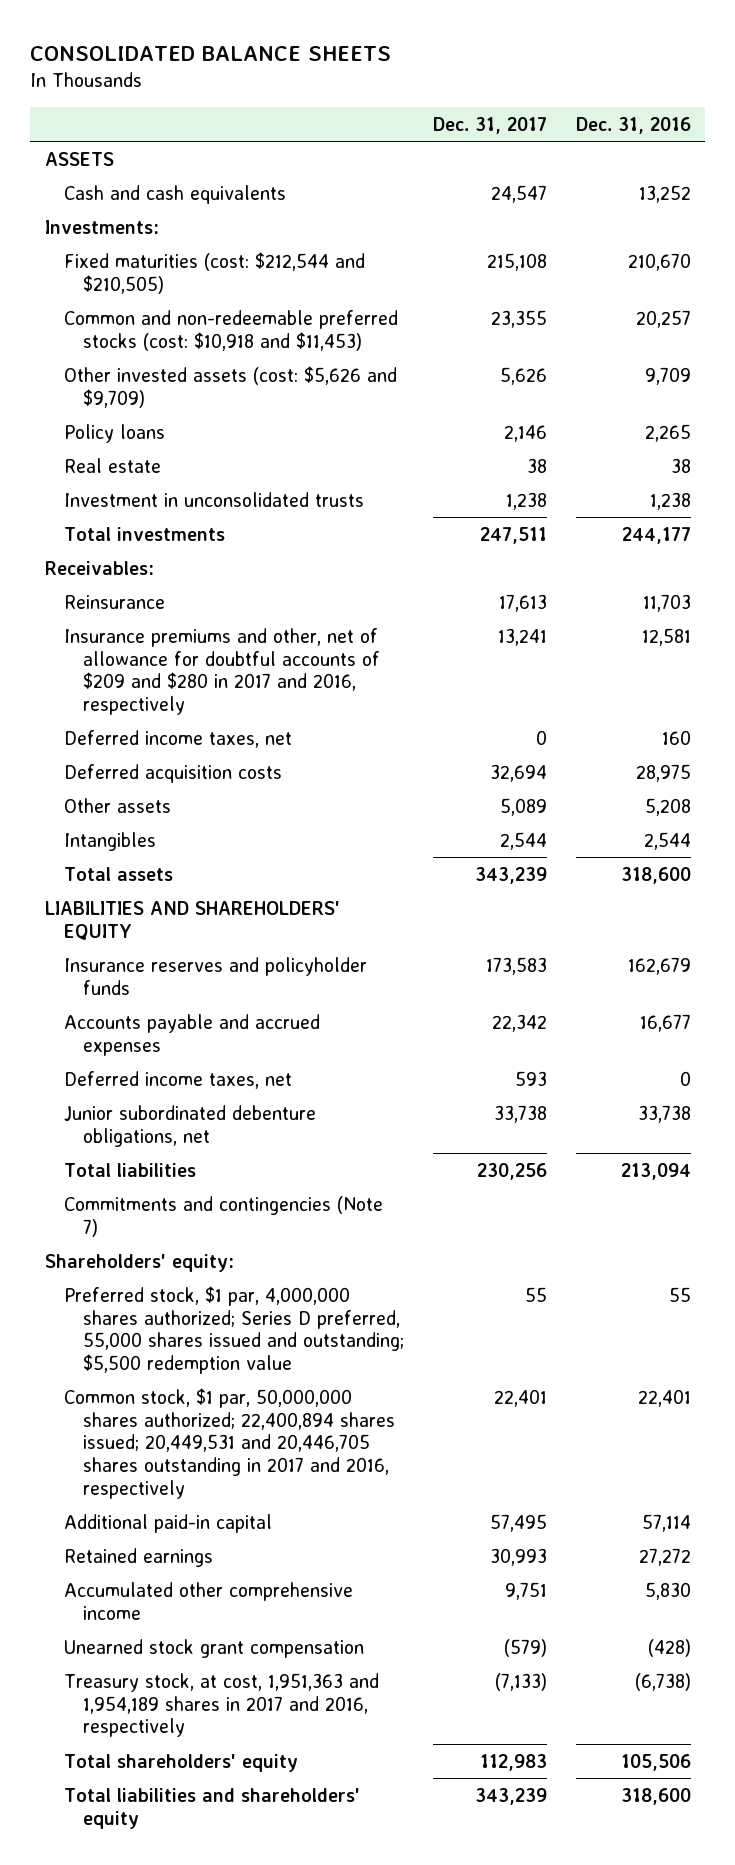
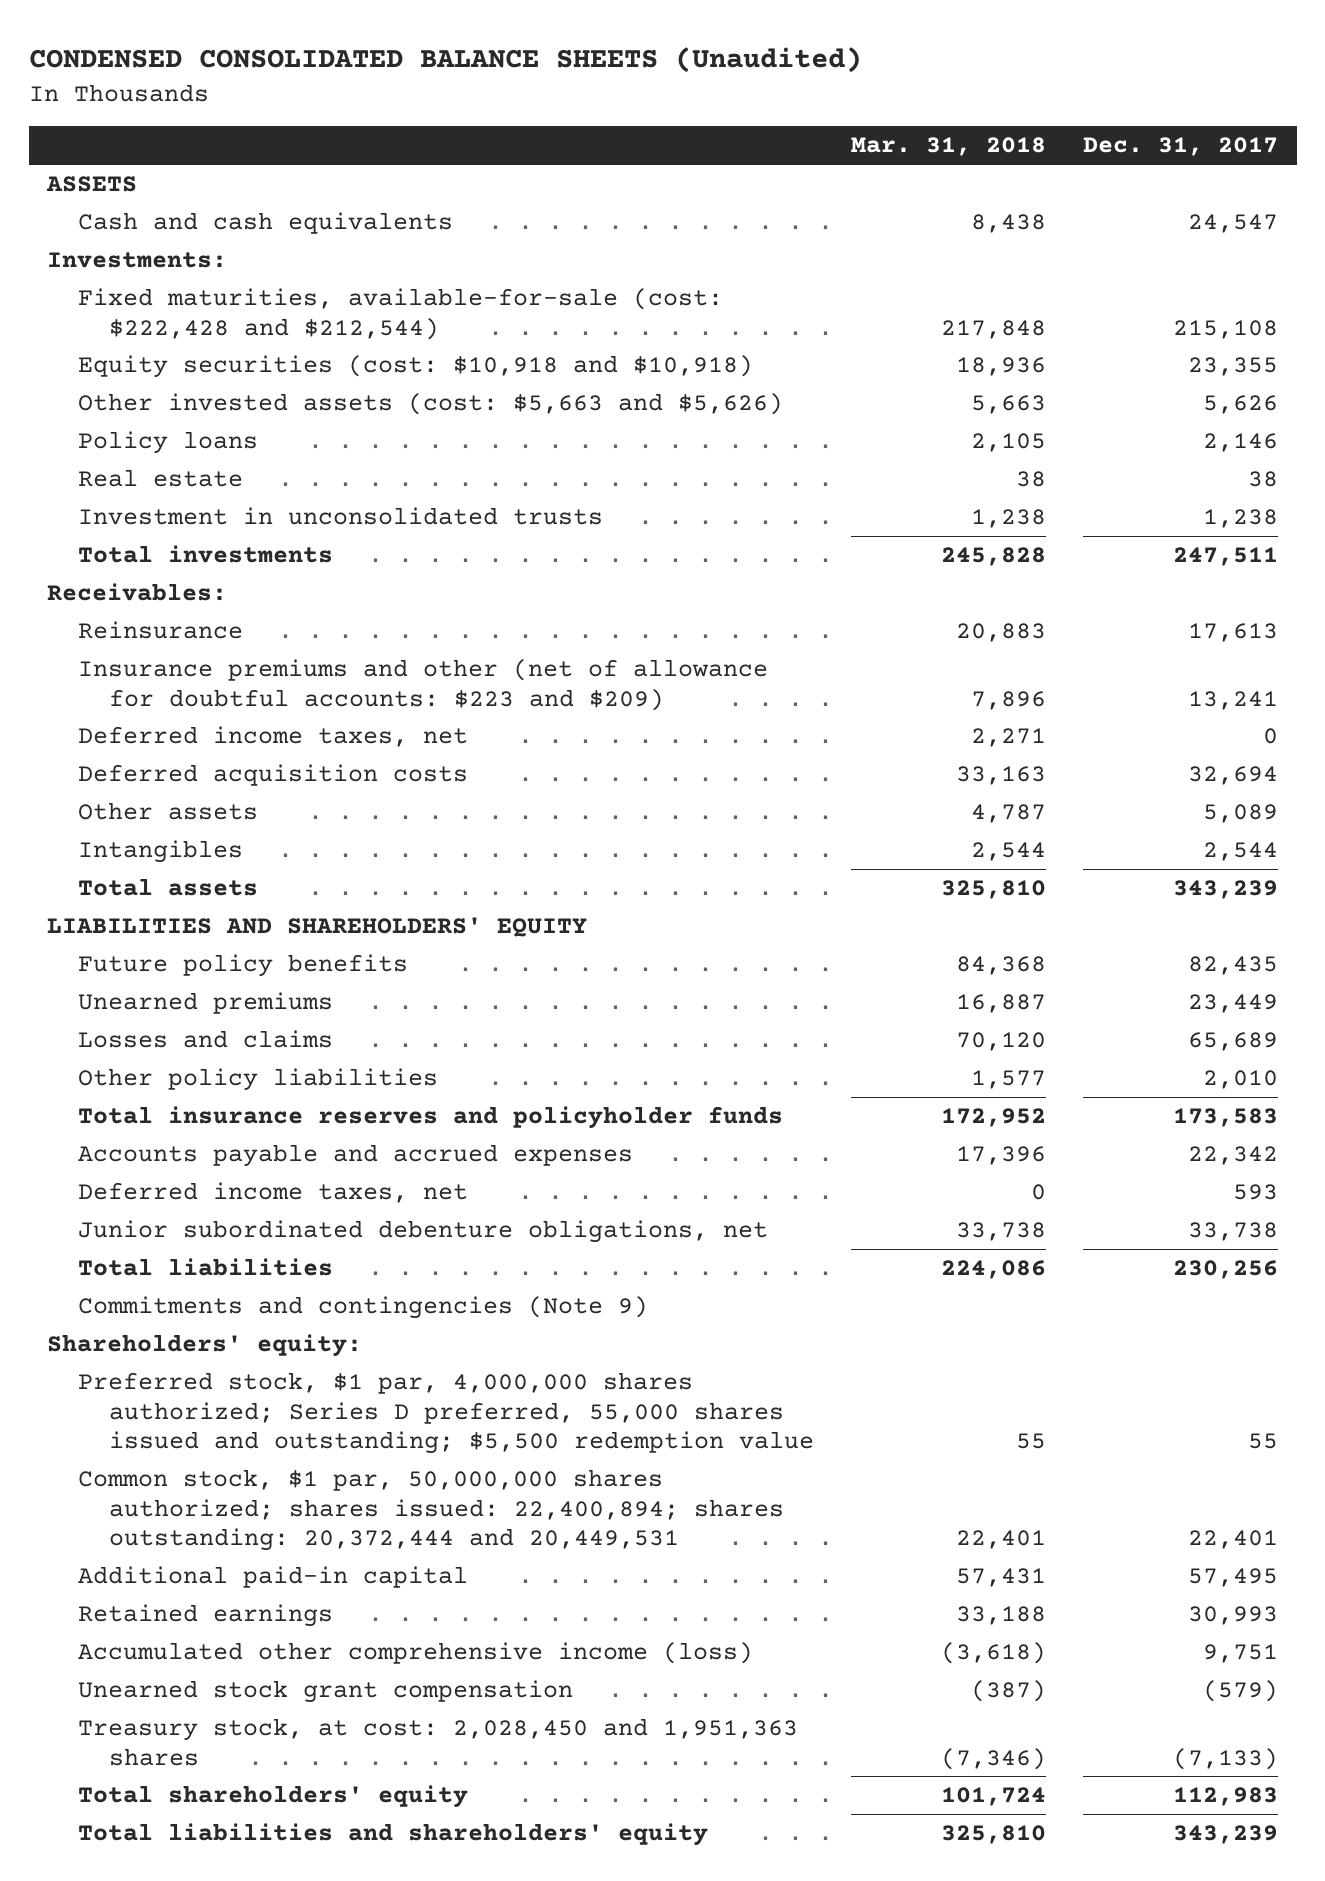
[30,45,392,61] CONSOLIDATED BALANCE SHEETS -> [28,47,862,74] CONDENSED CONSOLIDATED BALANCE SHEETS (Unaudited)
[575,116,691,134] Dec. 31, 2016 -> none
none -> [851,137,1047,157] Mar. 31, 2018
[63,251,365,294] Fixed maturities (cost: $212,544 and $210,505) -> [78,288,724,340] Fixed maturities, available-for-sale (cost: $222,428 and $212,544)
[63,309,398,351] Common and non-redeemable preferred stocks (cost: $10,918 and $11,453) -> [78,355,754,379] Equity securities (cost: $10,918 and $10,918)
[63,365,397,408] Other invested assets (cost: $5,626 and $9,709) -> [78,393,784,416] Other invested assets (cost: $5,663 and $5,626)
[63,627,381,716] Insurance premiums and other, net of allowance for doubtful accounts of $209 and $280 in 2017 and 2016, respectively -> [78,659,769,711] Insurance premiums and other (net of allowance for doubtful accounts: $223 and $209)
none -> [78,954,409,978] Future policy benefits
none -> [78,992,334,1015] Unearned premiums
none -> [78,1030,334,1049] Losses and claims
none -> [78,1068,439,1092] Other policy liabilities
[63,956,367,995] Insurance reserves and policyholder funds -> [78,1106,784,1130] Total insurance reserves and policyholder funds
[63,1195,383,1237] Commitments and contingencies (Note 7) -> [78,1296,649,1320] Commitments and contingencies (Note 9)
[63,1387,396,1499] Common stock, $1 par, 50,000,000 shares authorized; 22,400,894 shares issued; 20,449,531 and 20,446,705 shares outstanding in 2017 and 2016, respectively -> [78,1469,785,1552] Common stock, $1 par, 50,000,000 shares authorized; shares issued: 22,400,894; shares outstanding: 20,372,444 and 20,449,531
[63,1581,353,1620] Accumulated other comprehensive income -> [78,1642,754,1665] Accumulated other comprehensive income (loss)
[63,1672,379,1738] Treasury stock, at cost, 1,951,363 and 1,954,189 shares in 2017 and 2016, respectively -> [78,1718,799,1766] Treasury stock, at cost: 2,028,450 and 1,951,363 shares

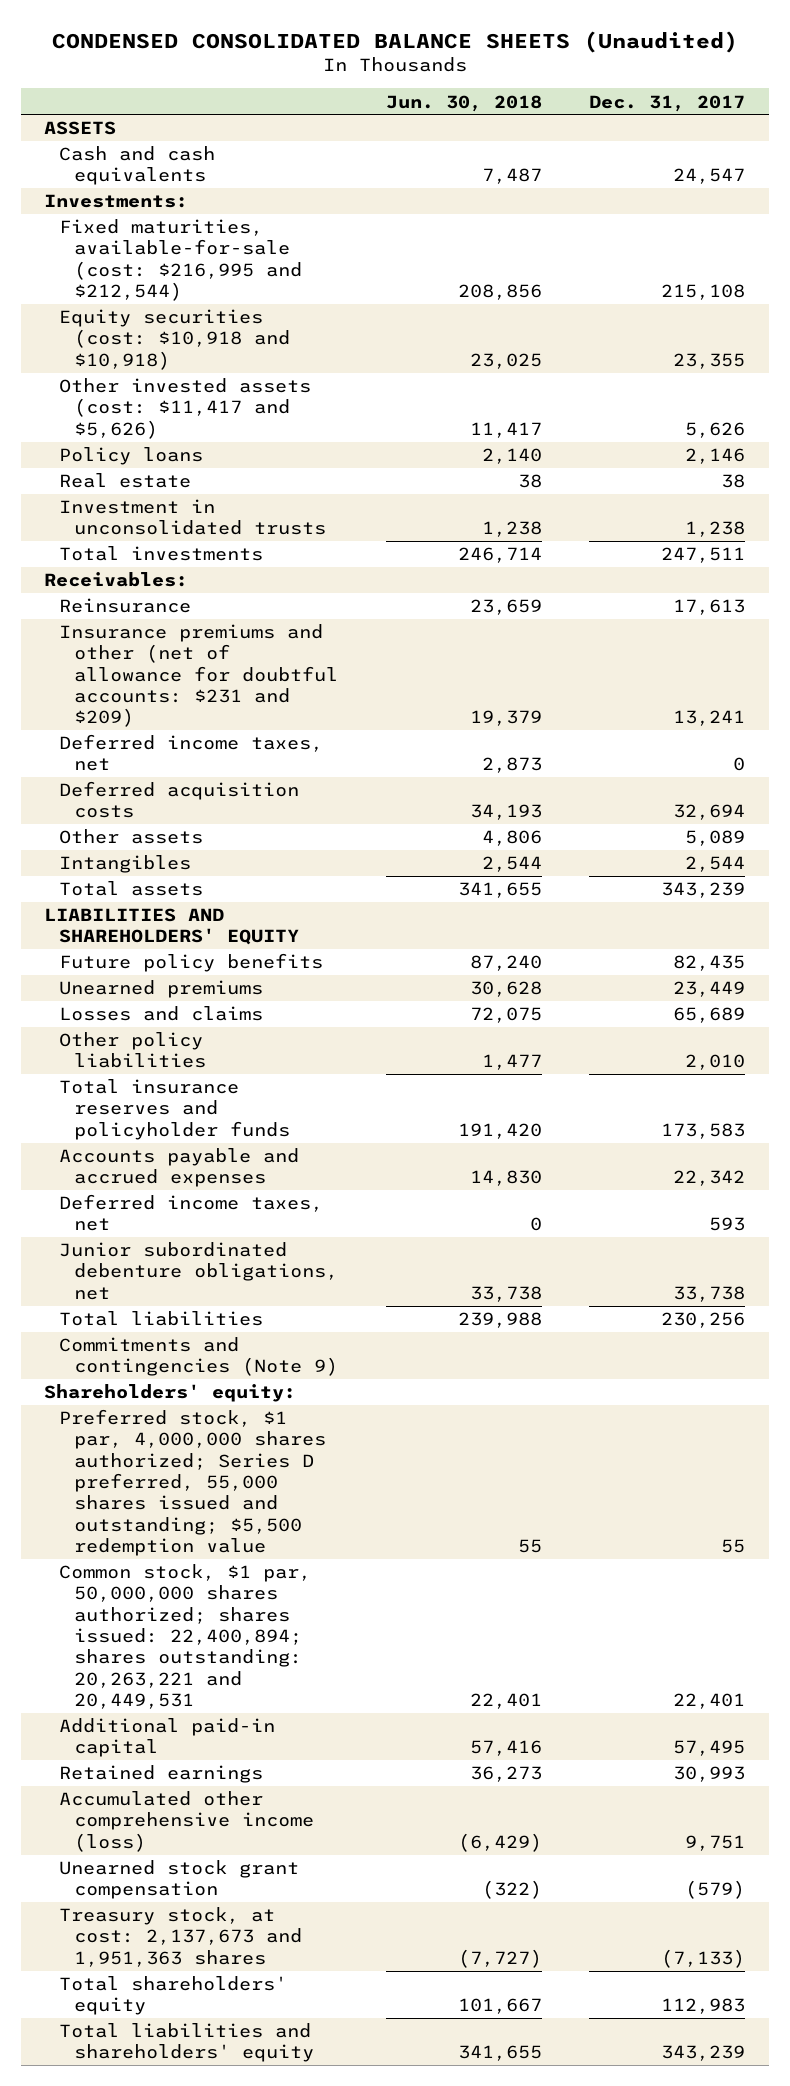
[851,137,1047,157] Mar. 31, 2018 -> none
none -> [385,94,542,112] Jun. 30, 2018
[78,288,724,340] Fixed maturities, available-for-sale (cost: $222,428 and $212,544) -> [59,219,302,302] Fixed maturities, available-for-sale (cost: $216,995 and $212,544)
[78,393,784,416] Other invested assets (cost: $5,663 and $5,626) -> [59,378,312,439] Other invested assets (cost: $11,417 and $5,626)
[78,659,769,711] Insurance premiums and other (net of allowance for doubtful accounts: $223 and $209) -> [59,624,338,728] Insurance premiums and other (net of allowance for doubtful accounts: $231 and $209)
[78,1469,785,1552] Common stock, $1 par, 50,000,000 shares authorized; shares issued: 22,400,894; shares outstanding: 20,372,444 and 20,449,531 -> [59,1564,312,1710] Common stock, $1 par, 50,000,000 shares authorized; shares issued: 22,400,894; shares outstanding: 20,263,221 and 20,449,531
[78,1718,799,1766] Treasury stock, at cost: 2,028,450 and 1,951,363 shares -> [59,1907,302,1967] Treasury stock, at cost: 2,137,673 and 1,951,363 shares

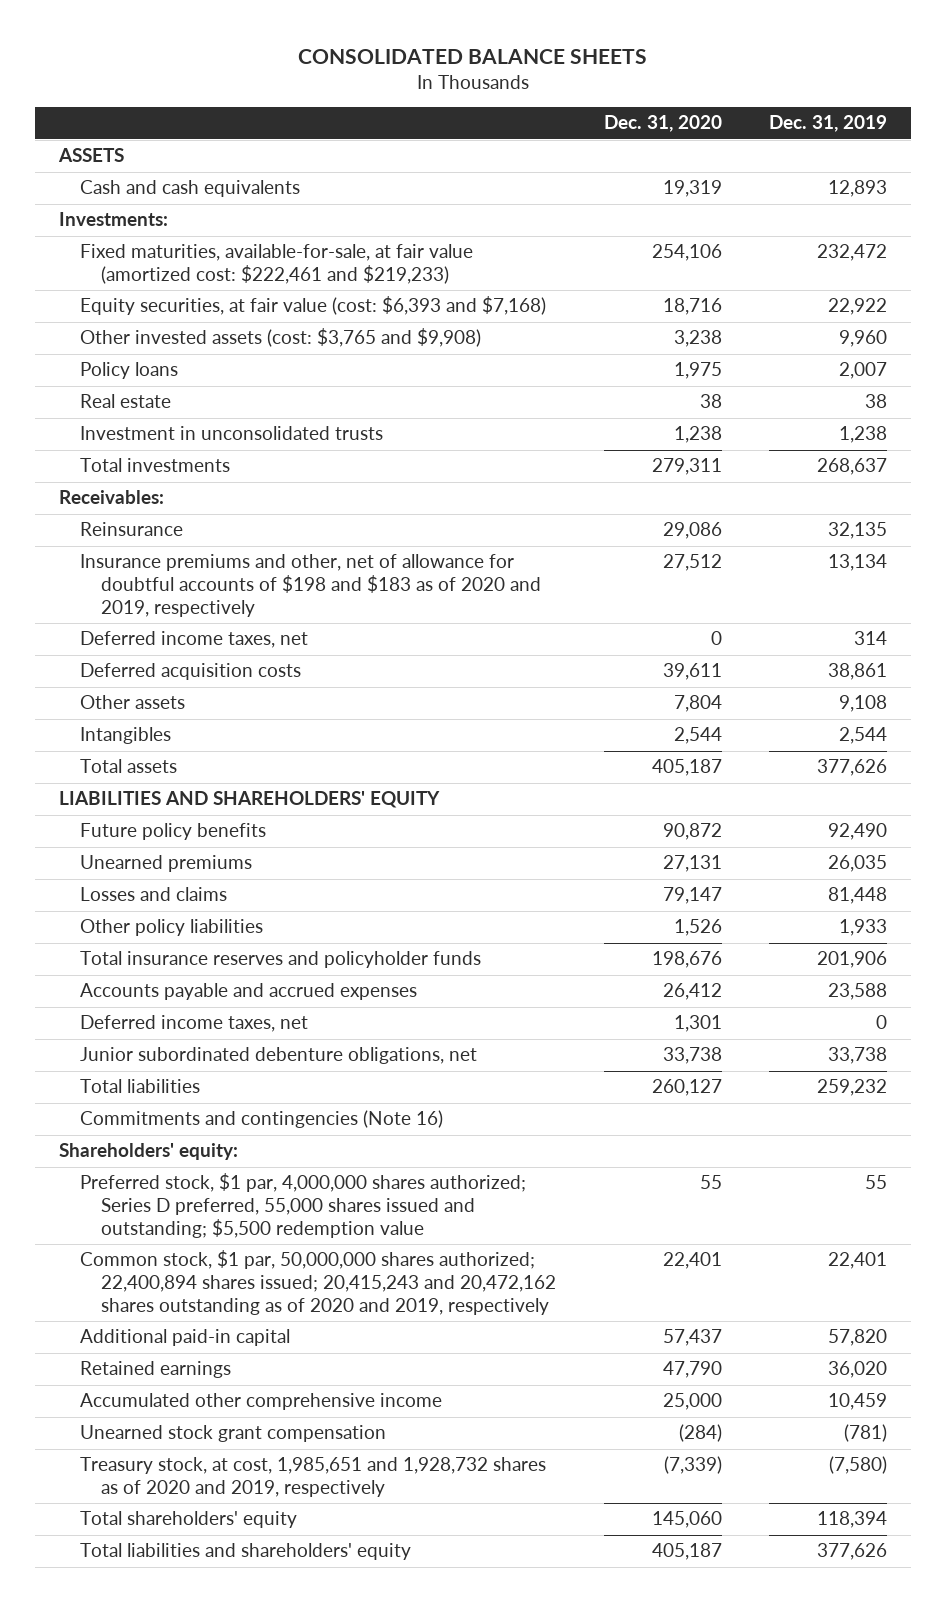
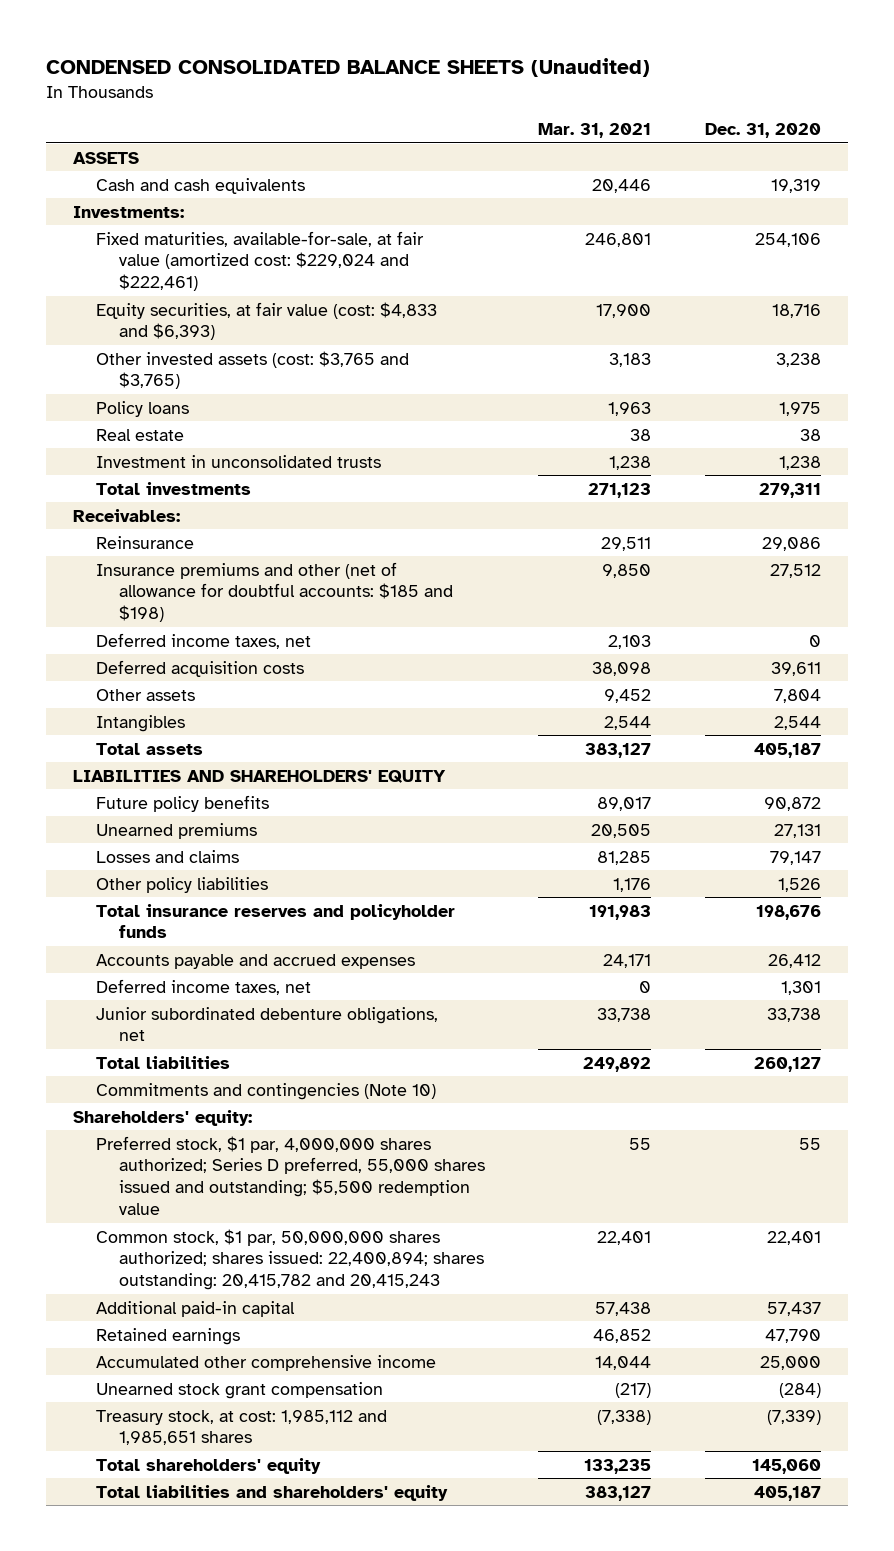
[298,48,648,64] CONSOLIDATED BALANCE SHEETS -> [46,57,651,77] CONDENSED CONSOLIDATED BALANCE SHEETS (Unaudited)
[769,115,888,133] Dec. 31, 2019 -> none
none -> [538,123,652,139] Mar. 31, 2021
[80,244,474,285] Fixed maturities, available-for-sale, at fair value (amortized cost: $222,461 and $219,233) -> [95,230,424,292] Fixed maturities, available-for-sale, at fair value (amortized cost: $229,024 and $222,461)
[80,296,547,316] Equity securities, at fair value (cost: $6,393 and $7,168) -> [95,301,437,341] Equity securities, at fair value (cost: $4,833 and $6,393)
[80,328,482,348] Other invested assets (cost: $3,765 and $9,908) -> [95,350,409,390] Other invested assets (cost: $3,765 and $3,765)
[80,554,542,617] Insurance premiums and other, net of allowance for doubtful accounts of $198 and $183 as of 2020 and 2019, respectively -> [95,561,453,623] Insurance premiums and other (net of allowance for doubtful accounts: $185 and $198)
[80,1110,444,1129] Commitments and contingencies (Note 16) -> [95,1082,436,1100] Commitments and contingencies (Note 10)
[80,1250,557,1315] Common stock, $1 par, 50,000,000 shares authorized; 22,400,894 shares issued; 20,415,243 and 20,472,162 shares outstanding as of 2020 and 2019, respectively -> [95,1228,484,1291] Common stock, $1 par, 50,000,000 shares authorized; shares issued: 22,400,894; shares outstanding: 20,415,782 and 20,415,243
[80,1457,547,1498] Treasury stock, at cost, 1,985,651 and 1,928,732 shares as of 2020 and 2019, respectively -> [95,1409,387,1446] Treasury stock, at cost: 1,985,112 and 1,985,651 shares

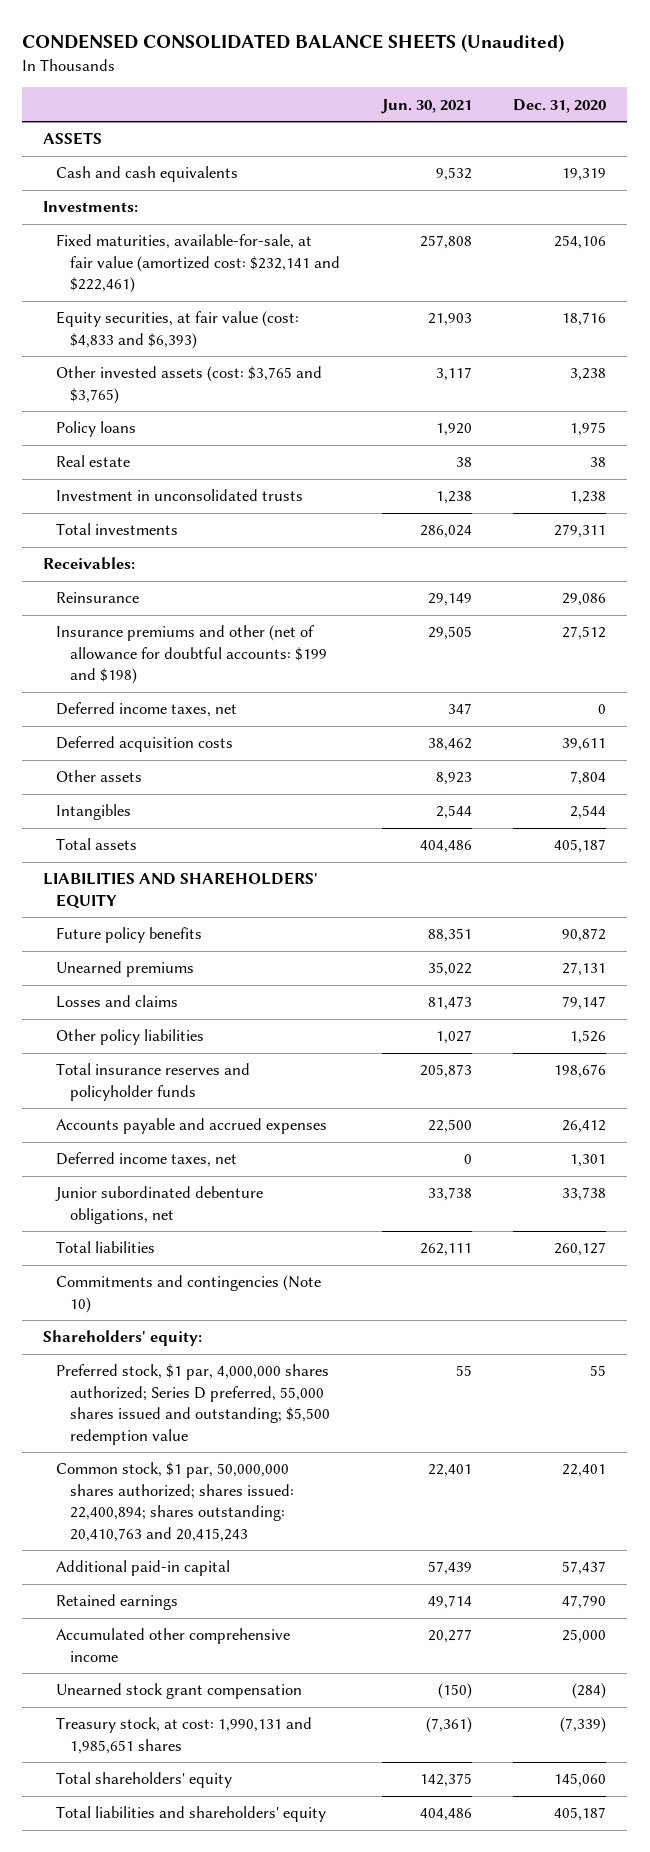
[538,123,652,139] Mar. 31, 2021 -> none
none -> [380,98,472,114] Jun. 30, 2021
[95,230,424,292] Fixed maturities, available-for-sale, at fair value (amortized cost: $229,024 and $222,461) -> [56,234,340,294] Fixed maturities, available-for-sale, at fair value (amortized cost: $232,141 and $222,461)
[95,561,453,623] Insurance premiums and other (net of allowance for doubtful accounts: $185 and $198) -> [56,625,327,685] Insurance premiums and other (net of allowance for doubtful accounts: $199 and $198)
[95,1228,484,1291] Common stock, $1 par, 50,000,000 shares authorized; shares issued: 22,400,894; shares outstanding: 20,415,782 and 20,415,243 -> [56,1462,294,1542] Common stock, $1 par, 50,000,000 shares authorized; shares issued: 22,400,894; shares outstanding: 20,410,763 and 20,415,243
[95,1409,387,1446] Treasury stock, at cost: 1,985,112 and 1,985,651 shares -> [56,1717,313,1754] Treasury stock, at cost: 1,990,131 and 1,985,651 shares

